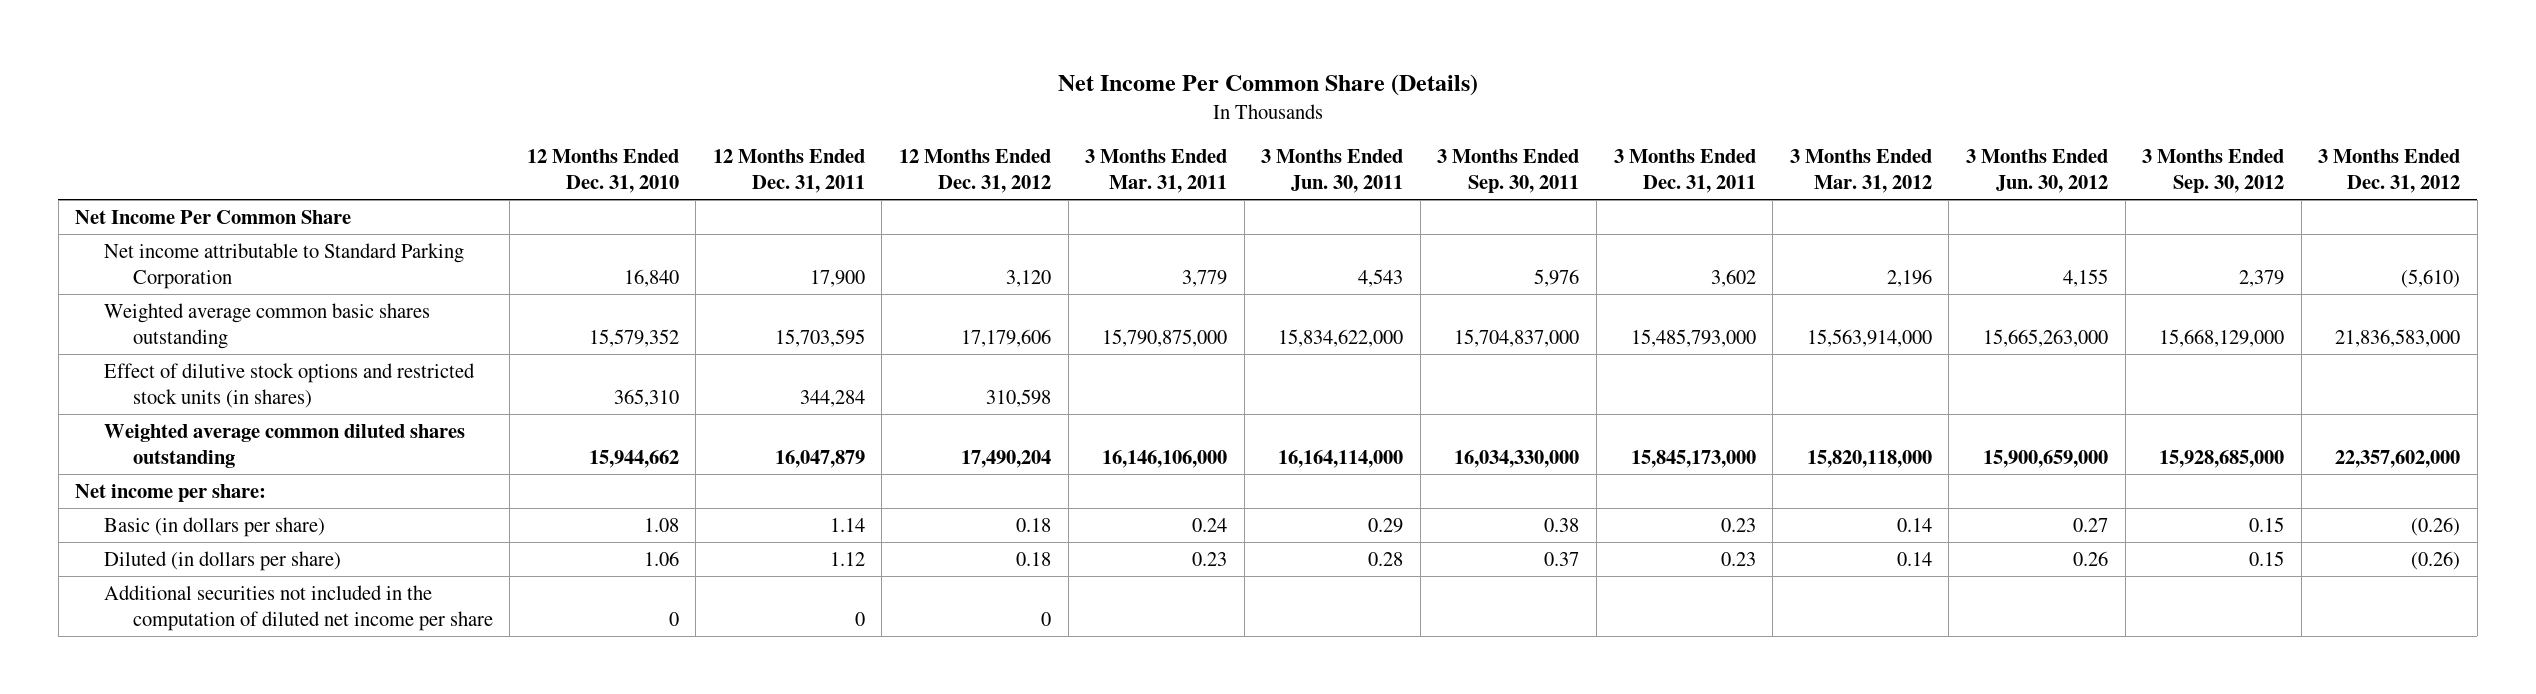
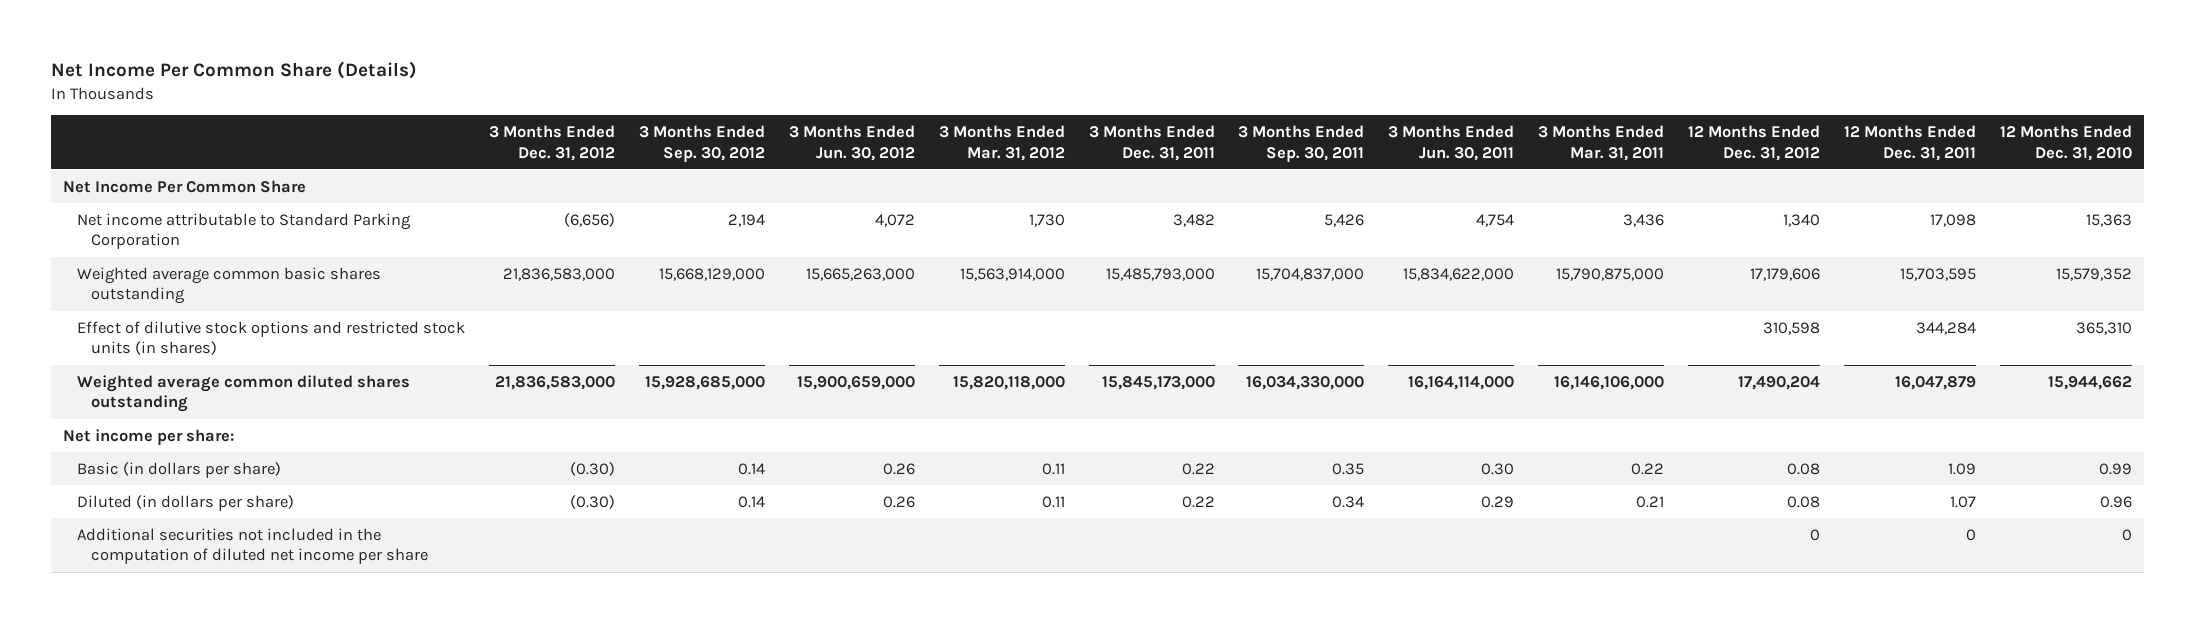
[623,268,679,287] 16,840 -> [2085,213,2132,227] 15,363
[809,269,865,287] 17,900 -> [1930,213,1977,227] 17,098
[1006,269,1052,287] 3,120 -> [1783,213,1821,227] 1,340
[1182,269,1228,287] 3,779 -> [1623,213,1665,227] 3,436
[1358,268,1404,287] 4,543 -> [1476,213,1515,227] 4,754
[1534,268,1580,287] 5,976 -> [1324,213,1365,227] 5,426
[1710,268,1756,287] 3,602 -> [1172,213,1215,227] 3,482
[1886,268,1932,287] 2,196 -> [1028,213,1065,227] 1,730
[2062,268,2108,287] 4,155 -> [874,213,915,227] 4,072
[2239,269,2285,287] 2,379 -> [727,213,765,227] 2,194
[2401,268,2461,288] (5,610) -> [563,212,615,227] (6,656)
[2335,449,2461,468] 22,357,602,000 -> [494,375,615,390] 21,836,583,000
[643,517,679,532] 1.08 -> [2098,462,2132,475] 0.99
[829,517,865,532] 1.14 -> [1948,462,1977,475] 1.09
[1016,517,1052,532] 0.18 -> [1787,462,1821,475] 0.08
[1192,517,1228,532] 0.24 -> [1631,462,1665,475] 0.22
[1368,517,1404,533] 0.29 -> [1481,462,1515,475] 0.30
[1544,517,1580,532] 0.38 -> [1332,462,1365,475] 0.35
[1720,517,1756,532] 0.23 -> [1181,462,1215,475] 0.22
[1896,517,1932,532] 0.14 -> [1041,462,1065,475] 0.11
[2072,517,2108,532] 0.27 -> [882,462,915,475] 0.26
[2249,516,2285,532] 0.15 -> [737,462,765,475] 0.14
[2411,516,2461,536] (0.26) -> [569,461,615,476] (0.30)
[643,550,679,566] 1.06 -> [2099,495,2132,508] 0.96
[829,551,865,566] 1.12 -> [1950,495,1977,508] 1.07
[1016,551,1052,566] 0.18 -> [1787,495,1821,508] 0.08
[1192,551,1228,566] 0.23 -> [1636,495,1665,508] 0.21
[1368,551,1404,566] 0.28 -> [1481,495,1515,508] 0.29
[1544,551,1580,566] 0.37 -> [1332,495,1365,508] 0.34
[1720,551,1756,566] 0.23 -> [1181,495,1215,508] 0.22
[1896,551,1932,566] 0.14 -> [1041,495,1065,508] 0.11
[2249,550,2285,566] 0.15 -> [737,495,765,508] 0.14
[2411,550,2461,570] (0.26) -> [569,494,615,509] (0.30)

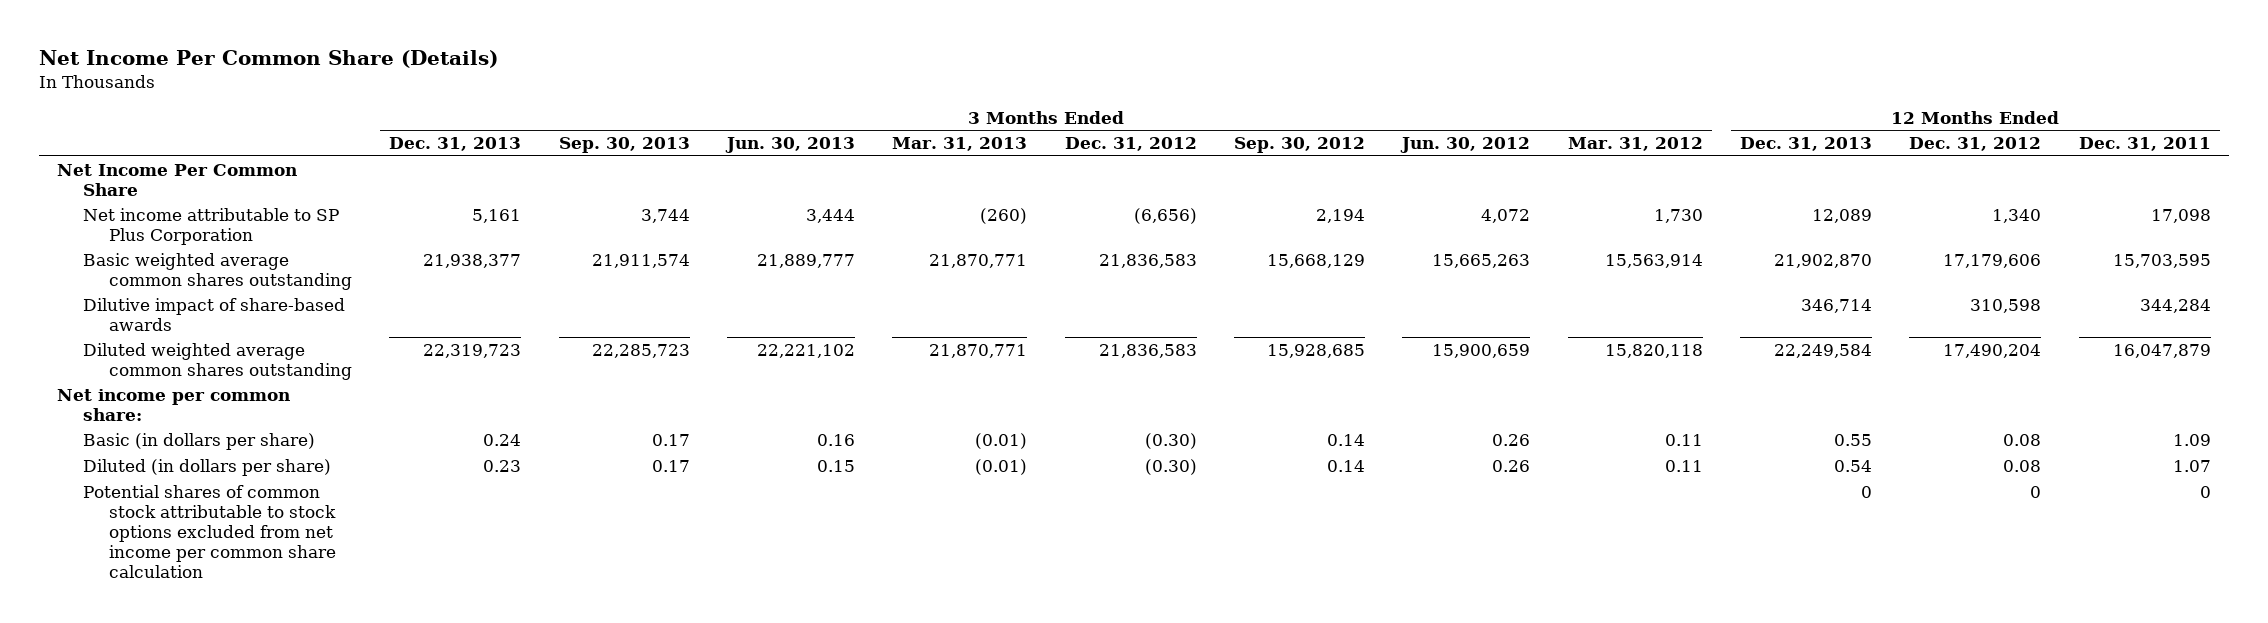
[1088,124,1215,161] 3 Months Ended Dec. 31, 2011 -> none
[1238,124,1365,162] 3 Months Ended Sep. 30, 2011 -> none
[1388,124,1515,161] 3 Months Ended Jun. 30, 2011 -> none
[1538,124,1665,161] 3 Months Ended Mar. 31, 2011 -> none
[1999,124,2132,161] 12 Months Ended Dec. 31, 2010 -> none
none -> [389,137,522,152] Dec. 31, 2013
none -> [558,137,690,154] Sep. 30, 2013
none -> [724,137,855,154] Jun. 30, 2013
none -> [892,137,1028,152] Mar. 31, 2013
none -> [1739,137,1872,152] Dec. 31, 2013
[77,212,412,250] Net income attributable to Standard Parking Corporation -> [83,207,340,245] Net income attributable to SP Plus Corporation
[77,266,382,305] Weighted average common basic shares outstanding -> [83,252,352,290] Basic weighted average common shares outstanding
[502,267,615,281] 21,836,583,000 -> [1098,253,1197,268] 21,836,583
[658,267,765,281] 15,668,129,000 -> [1266,253,1365,268] 15,668,129
[805,267,915,281] 15,665,263,000 -> [1432,253,1531,268] 15,665,263
[959,267,1065,281] 15,563,914,000 -> [1604,253,1703,268] 15,563,914
[77,320,466,356] Effect of dilutive stock options and restricted stock units (in shares) -> [83,297,346,331] Dilutive impact of share-based awards
[77,374,411,413] Weighted average common diluted shares outstanding -> [83,342,352,380] Diluted weighted average common shares outstanding
[494,375,615,390] 21,836,583,000 -> [1098,343,1197,358] 21,836,583
[644,375,765,390] 15,928,685,000 -> [1266,343,1365,358] 15,928,685
[796,375,915,390] 15,900,659,000 -> [1432,343,1531,358] 15,900,659
[952,375,1065,390] 15,820,118,000 -> [1604,343,1703,358] 15,820,118
[62,428,234,445] Net income per share: -> [57,388,291,421] Net income per common share:
[77,527,429,565] Additional securities not included in the computation of diluted net income per share -> [83,484,336,578] Potential shares of common stock attributable to stock options excluded from net income per common share calculation

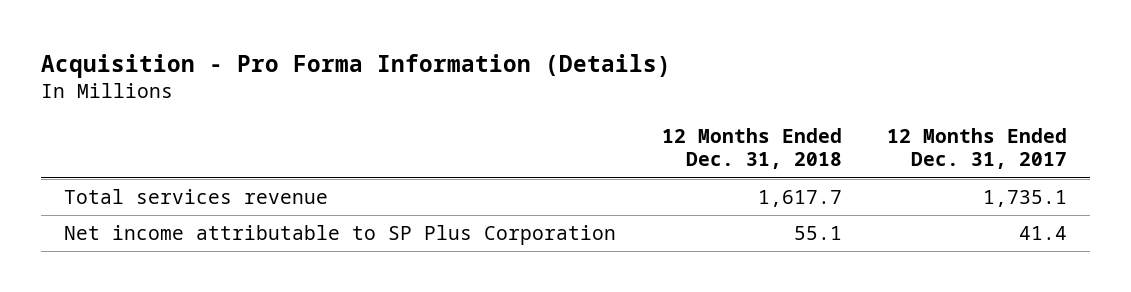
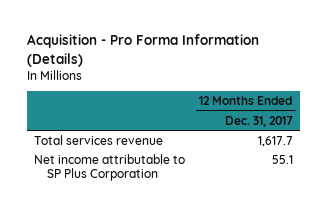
[661,127,842,170] 12 Months Ended Dec. 31, 2018 -> none
[983,190,1068,208] 1,735.1 -> [257,135,293,147] 1,617.7
[1019,226,1068,241] 41.4 -> [271,154,293,164] 55.1

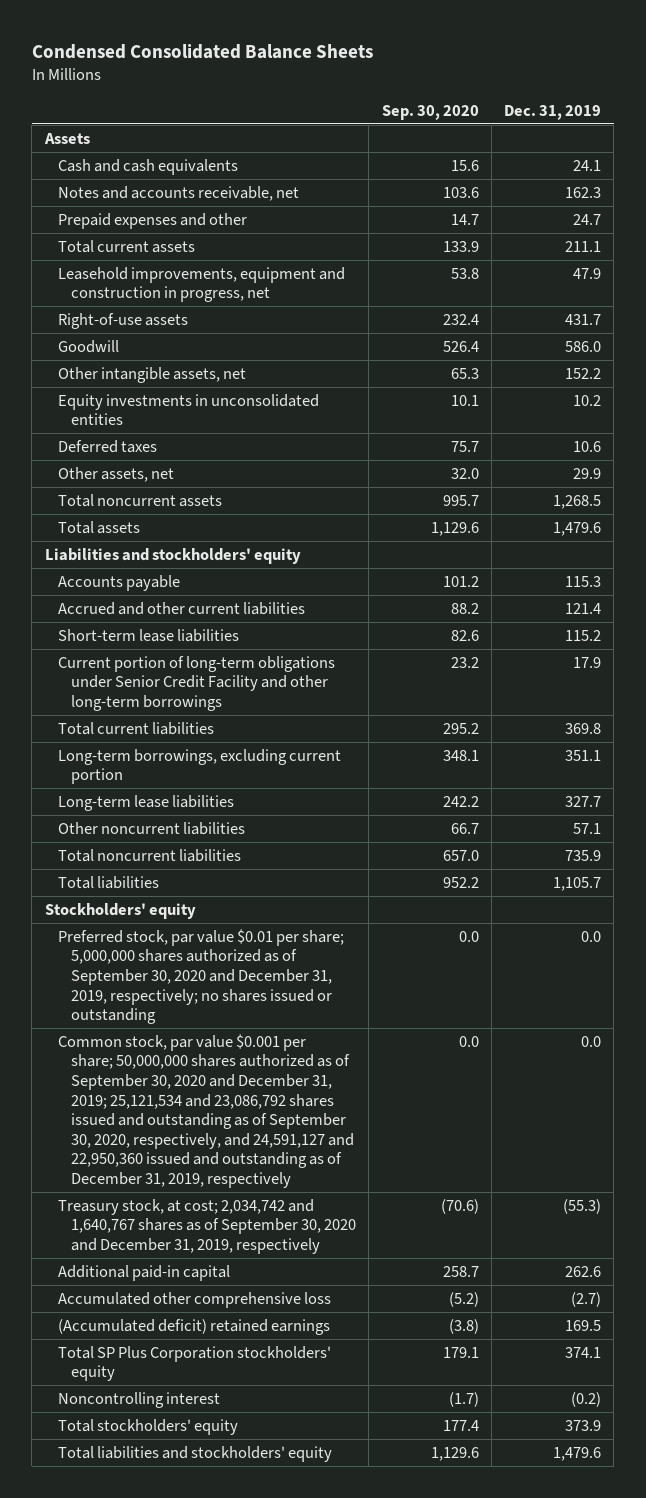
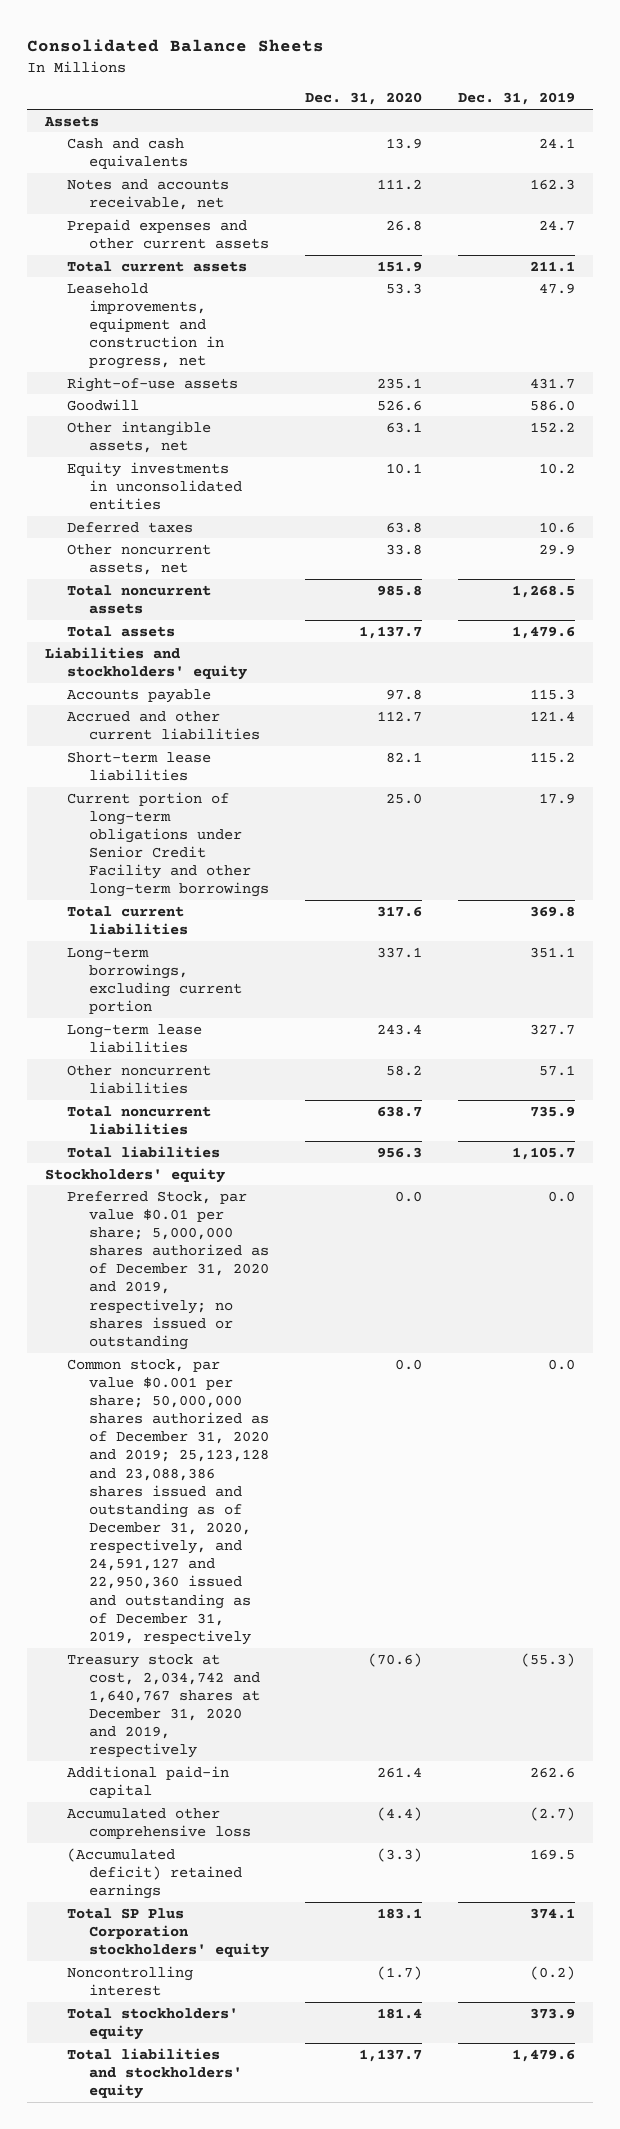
[31,43,373,59] Condensed Consolidated Balance Sheets -> [27,38,325,52] Consolidated Balance Sheets
[381,104,479,120] Sep. 30, 2020 -> none
none -> [304,92,422,106] Dec. 31, 2020
[57,212,247,229] Prepaid expenses and other -> [67,218,270,249] Prepaid expenses and other current assets
[57,466,174,482] Other assets, net -> [67,543,212,575] Other noncurrent assets, net
[57,928,344,1025] Preferred stock, par value $0.01 per share; 5,000,000 shares authorized as of September 30, 2020 and December 31, 2019, respectively; no shares issued or outstanding -> [67,1190,270,1350] Preferred Stock, par value $0.01 per share; 5,000,000 shares authorized as of December 31, 2020 and 2019, respectively; no shares issued or outstanding
[57,1033,355,1188] Common stock, par value $0.001 per share; 50,000,000 shares authorized as of September 30, 2020 and December 31, 2019; 25,121,534 and 23,086,792 shares issued and outstanding as of September 30, 2020, respectively, and 24,591,127 and 22,950,360 issued and outstanding as of December 31, 2019, respectively -> [67,1358,270,1645] Common stock, par value $0.001 per share; 50,000,000 shares authorized as of December 31, 2020 and 2019; 25,123,128 and 23,088,386 shares issued and outstanding as of December 31, 2020, respectively, and 24,591,127 and 22,950,360 issued and outstanding as of December 31, 2019, respectively
[57,1198,357,1254] Treasury stock, at cost; 2,034,742 and 1,640,767 shares as of September 30, 2020 and December 31, 2019, respectively -> [67,1653,261,1759] Treasury stock at cost, 2,034,742 and 1,640,767 shares at December 31, 2020 and 2019, respectively

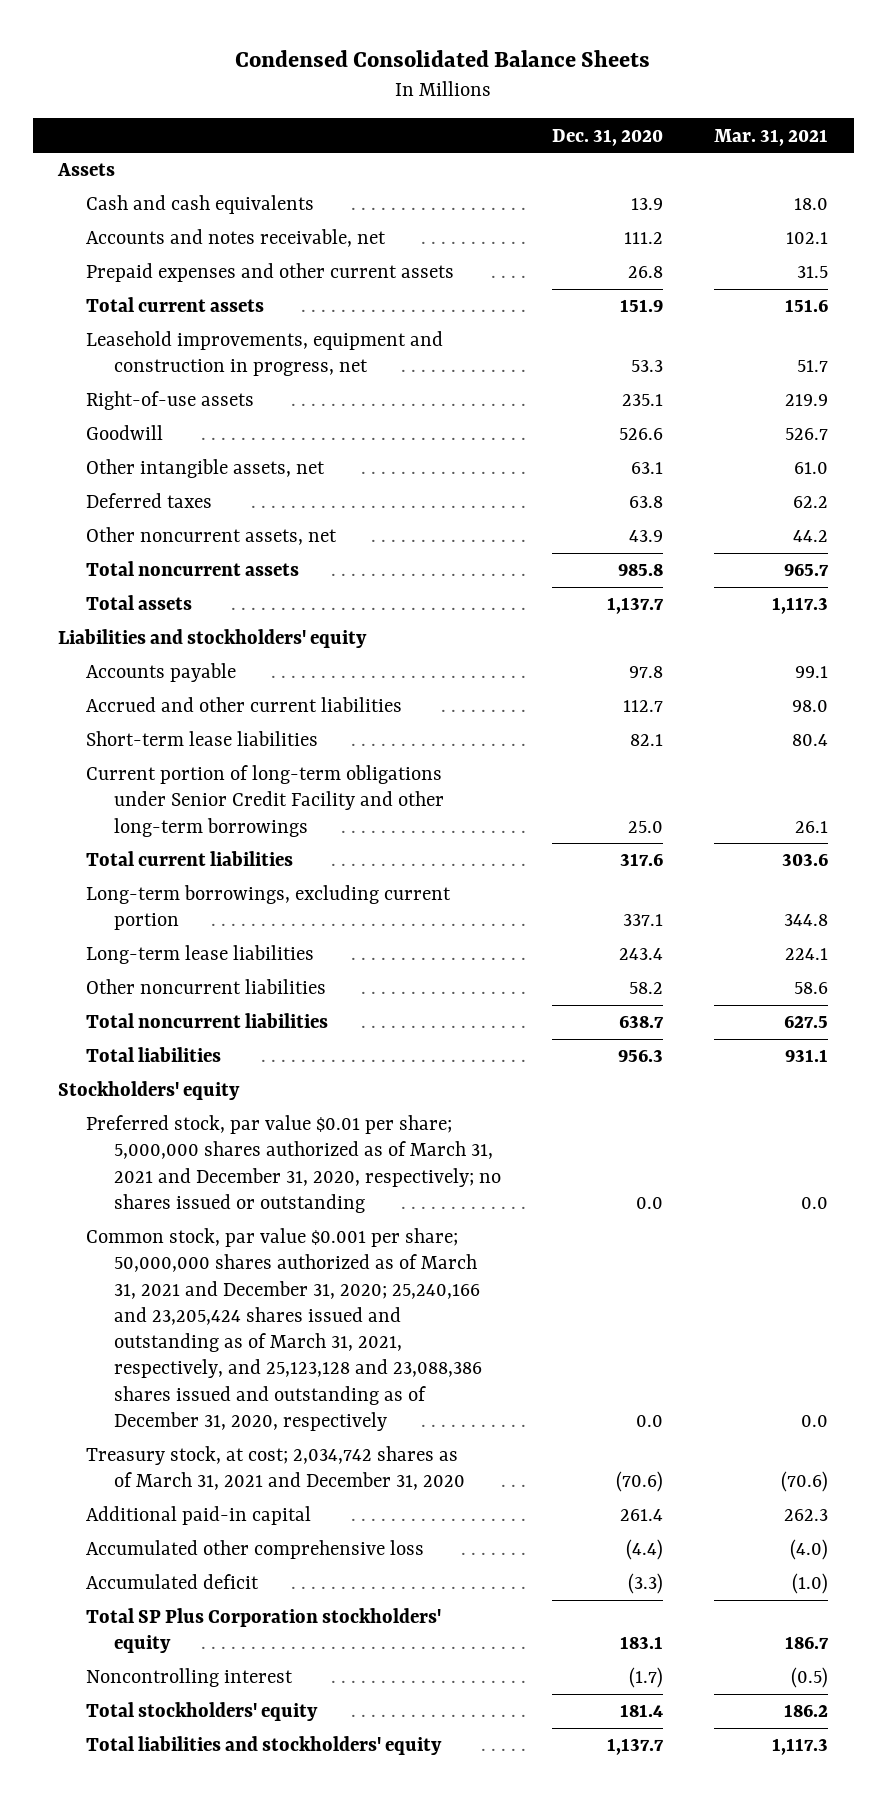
[27,38,325,52] Consolidated Balance Sheets -> [235,49,651,67] Condensed Consolidated Balance Sheets
[457,92,575,106] Dec. 31, 2019 -> none
none -> [714,128,829,146] Mar. 31, 2021
[67,178,230,210] Notes and accounts receivable, net -> [85,229,386,248] Accounts and notes receivable, net
[67,461,243,510] Equity investments in unconsolidated entities -> none
[385,543,422,555] 33.8 -> [628,530,663,543] 43.9
[67,1190,270,1350] Preferred Stock, par value $0.01 per share; 5,000,000 shares authorized as of December 31, 2020 and 2019, respectively; no shares issued or outstanding -> [85,1115,501,1213] Preferred stock, par value $0.01 per share; 5,000,000 shares authorized as of March 31, 2021 and December 31, 2020, respectively; no shares issued or outstanding
[67,1358,270,1645] Common stock, par value $0.001 per share; 50,000,000 shares authorized as of December 31, 2020 and 2019; 25,123,128 and 23,088,386 shares issued and outstanding as of December 31, 2020, respectively, and 24,591,127 and 22,950,360 issued and outstanding as of December 31, 2019, respectively -> [85,1228,482,1431] Common stock, par value $0.001 per share; 50,000,000 shares authorized as of March 31, 2021 and December 31, 2020; 25,240,166 and 23,205,424 shares issued and outstanding as of March 31, 2021, respectively, and 25,123,128 and 23,088,386 shares issued and outstanding as of December 31, 2020, respectively
[67,1653,261,1759] Treasury stock at cost, 2,034,742 and 1,640,767 shares at December 31, 2020 and 2019, respectively -> [85,1446,465,1491] Treasury stock, at cost; 2,034,742 shares as of March 31, 2021 and December 31, 2020
[67,1847,243,1899] (Accumulated deficit) retained earnings -> [85,1574,259,1590] Accumulated deficit

